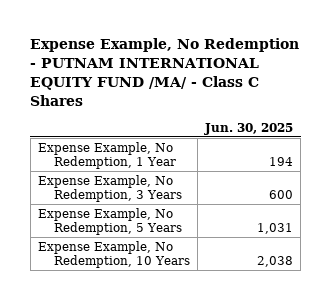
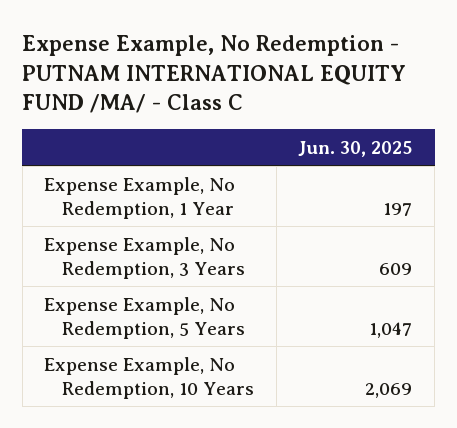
[30,37,300,106] Expense Example, No Redemption - PUTNAM INTERNATIONAL EQUITY FUND /MA/ - Class C Shares -> [22,35,407,114] Expense Example, No Redemption - PUTNAM INTERNATIONAL EQUITY FUND /MA/ - Class C
[269,156,294,166] 194 -> [383,202,413,216] 197
[269,189,294,199] 600 -> [379,262,413,275] 609
[257,222,294,234] 1,031 -> [369,321,413,338] 1,047
[257,255,294,267] 2,038 -> [365,382,413,398] 2,069

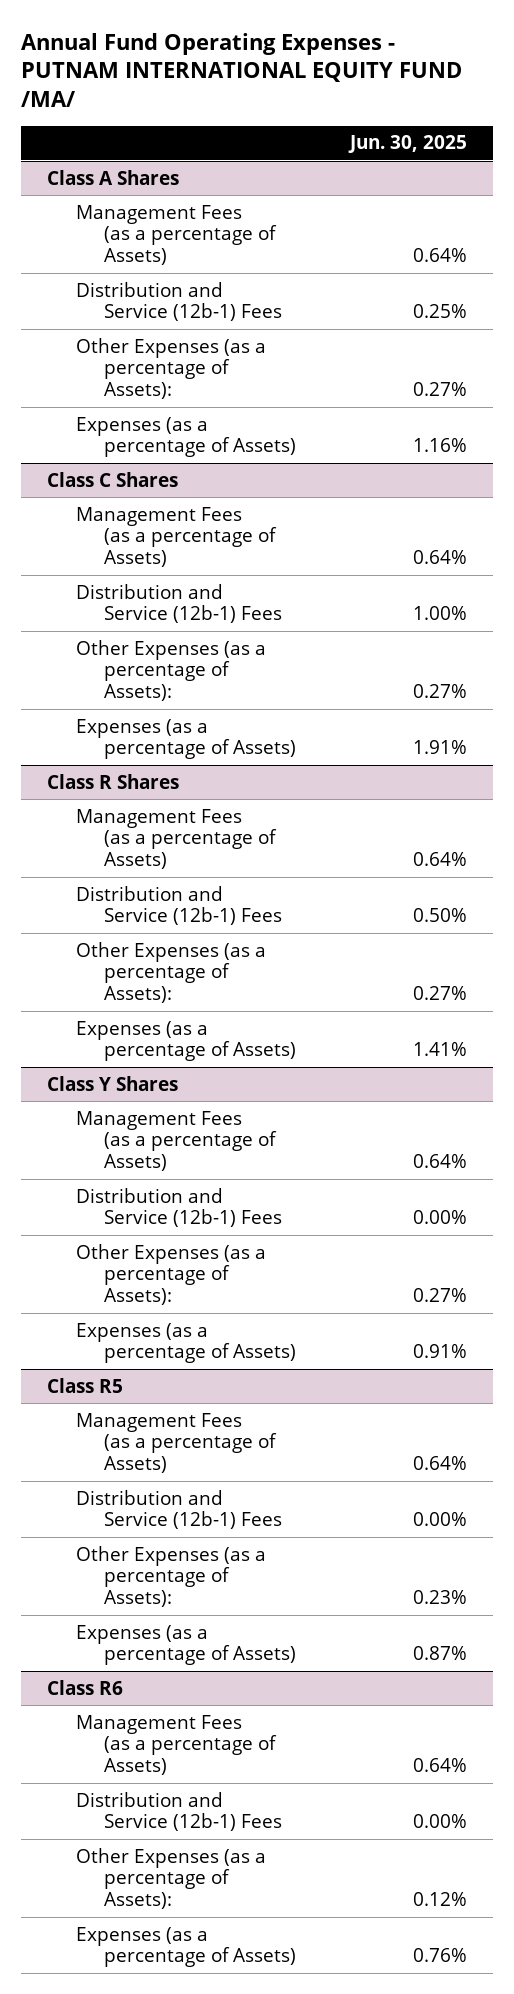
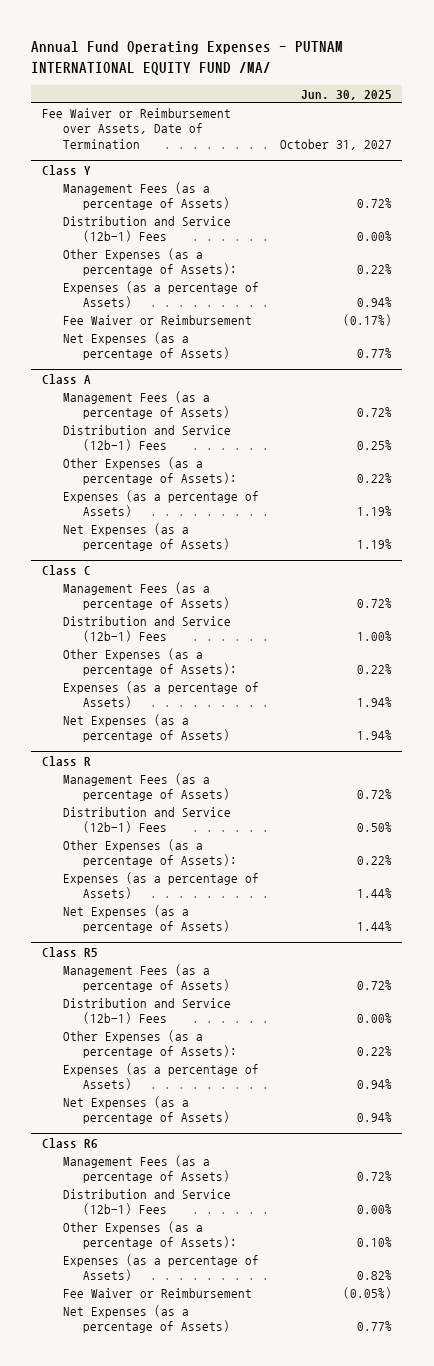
none -> [41,108,231,149] Fee Waiver or Reimbursement over Assets, Date of Termination
[47,169,180,185] Class A Shares -> [41,164,91,175] Class Y
[412,248,467,263] 0.64% -> [356,198,392,209] 0.72%
none -> [62,216,231,243] Distribution and Service (12b-1) Fees
none -> [62,248,238,277] Other Expenses (as a percentage of Assets):
none -> [62,281,259,309] Expenses (as a percentage of Assets)
none -> [62,315,252,326] Fee Waiver or Reimbursement
none -> [62,332,231,361] Net Expenses (as a percentage of Assets)
none -> [41,373,91,384] Class A
none -> [62,391,231,420] Management Fees (as a percentage of Assets)
[412,382,467,397] 0.27% -> [356,473,392,484] 0.22%
[412,438,467,453] 1.16% -> [356,506,392,517] 1.19%
none -> [62,523,231,552] Net Expenses (as a percentage of Assets)
[47,471,179,487] Class C Shares -> [41,564,91,575] Class C
[412,550,467,565] 0.64% -> [356,598,392,609] 0.72%
[412,684,467,699] 0.27% -> [356,664,392,675] 0.22%
[412,740,467,755] 1.91% -> [356,697,392,708] 1.94%
none -> [62,714,231,743] Net Expenses (as a percentage of Assets)
[47,773,180,789] Class R Shares -> [41,755,91,766] Class R
[412,852,467,867] 0.64% -> [356,789,392,800] 0.72%
[47,1075,179,1091] Class Y Shares -> none
[75,1110,278,1172] Management Fees (as a percentage of Assets) -> none
[75,1187,283,1228] Distribution and Service (12b-1) Fees -> none
[75,1243,266,1306] Other Expenses (as a percentage of Assets): -> none
[412,986,467,1001] 0.27% -> [356,855,392,866] 0.22%
[412,1042,467,1057] 1.41% -> [356,888,392,899] 1.44%
[75,1322,297,1364] Expenses (as a percentage of Assets) -> [62,905,231,934] Net Expenses (as a percentage of Assets)
[412,1344,467,1359] 0.91% -> [356,921,392,932] 1.44%
[412,1456,467,1471] 0.64% -> [356,980,392,991] 0.72%
[412,1590,467,1605] 0.23% -> [356,1046,392,1057] 0.22%
[412,1646,467,1661] 0.87% -> [356,1079,392,1090] 0.94%
none -> [62,1096,231,1125] Net Expenses (as a percentage of Assets)
[412,1758,467,1773] 0.64% -> [356,1171,392,1182] 0.72%
[412,1892,467,1907] 0.12% -> [356,1237,392,1248] 0.10%
[412,1948,467,1963] 0.76% -> [356,1270,392,1281] 0.82%
none -> [62,1288,252,1299] Fee Waiver or Reimbursement
none -> [62,1305,231,1334] Net Expenses (as a percentage of Assets)

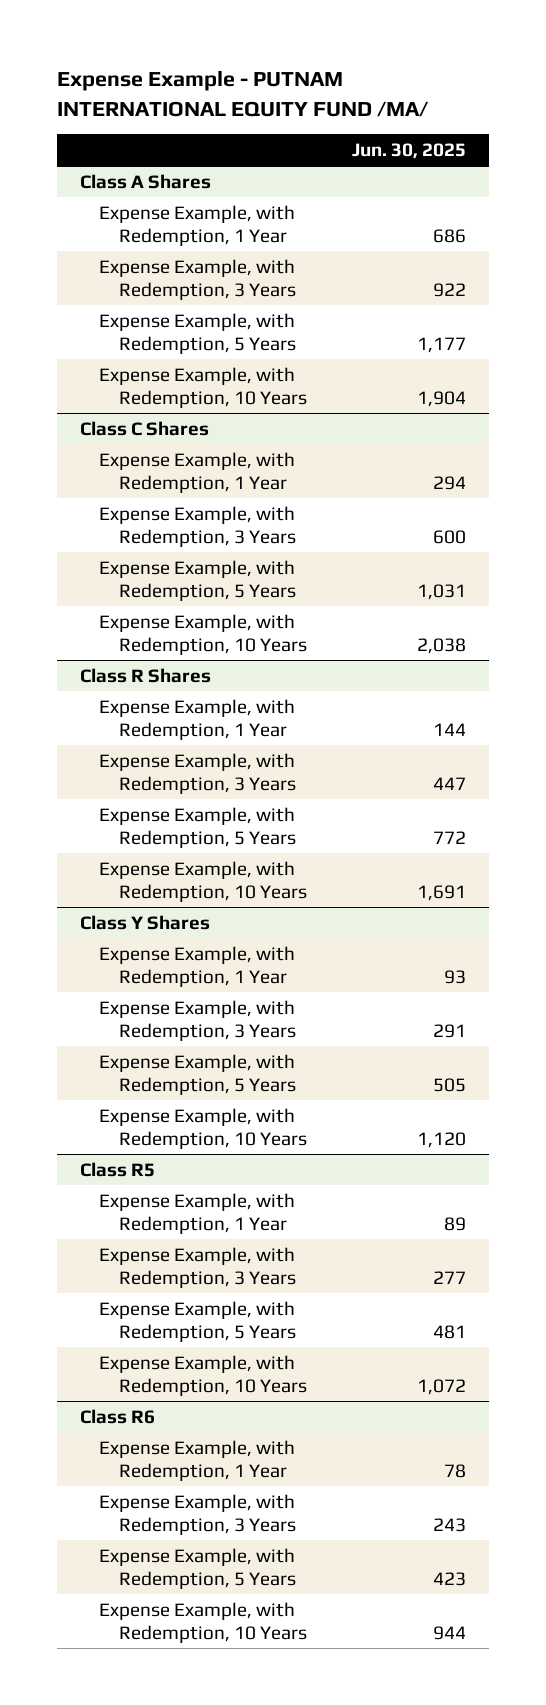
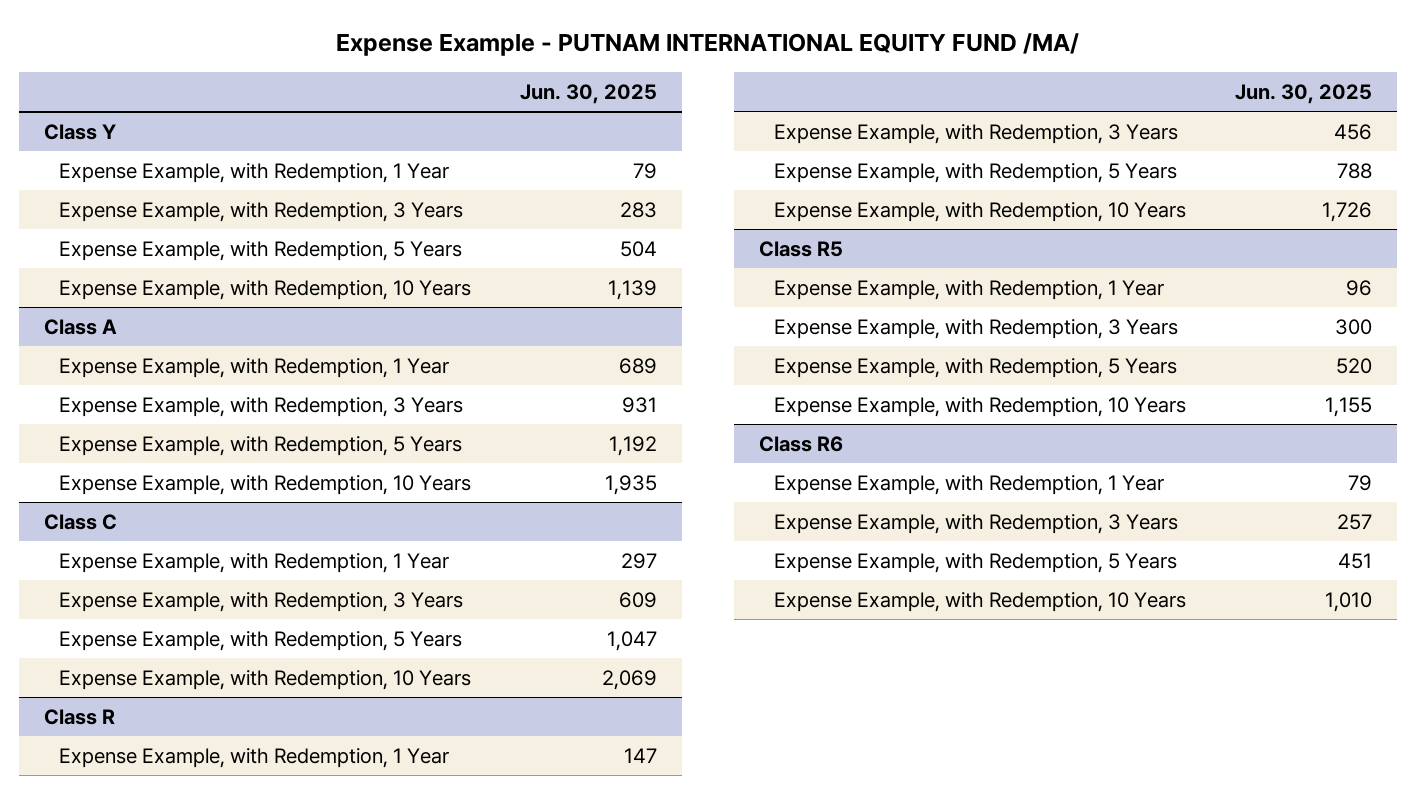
[79,173,211,189] Class A Shares -> [43,124,116,141] Class Y
[433,228,467,243] 686 -> [633,163,658,180] 79
[433,282,467,297] 922 -> [620,202,658,219] 283
[417,336,467,353] 1,177 -> [620,241,658,258] 504
[417,390,467,407] 1,904 -> [608,280,658,301] 1,139
[79,420,209,436] Class C Shares -> [43,319,117,336] Class A
[433,475,467,490] 294 -> [619,358,658,375] 689
[433,529,467,544] 600 -> [622,397,658,414] 931
[417,583,467,600] 1,031 -> [609,436,658,457] 1,192
[417,637,467,654] 2,038 -> [605,475,658,496] 1,935
[79,667,211,683] Class R Shares -> [43,514,117,531] Class C
[433,722,467,736] 144 -> [621,553,658,570] 297
[433,776,467,790] 447 -> [619,592,658,609] 609
[433,830,467,844] 772 -> [607,631,658,652] 1,047
[417,884,467,901] 1,691 -> [602,670,658,691] 2,069
[79,914,210,930] Class Y Shares -> [43,709,115,726] Class R
[444,969,467,984] 93 -> [624,748,658,764] 147
[433,1023,467,1038] 291 -> [1334,124,1373,141] 456
[433,1077,467,1092] 505 -> [1337,163,1373,180] 788
[417,1131,467,1148] 1,120 -> [1322,202,1373,223] 1,726
[444,1216,467,1231] 89 -> [1346,280,1373,297] 96
[433,1270,467,1284] 277 -> [1335,319,1373,336] 300
[433,1324,467,1339] 481 -> [1336,358,1373,375] 520
[417,1378,467,1395] 1,072 -> [1325,397,1373,418] 1,155
[444,1463,467,1478] 78 -> [1348,475,1373,492] 79
[433,1517,467,1532] 243 -> [1337,514,1373,531] 257
[433,1571,467,1586] 423 -> [1338,553,1373,570] 451
[433,1625,467,1640] 944 -> [1325,592,1373,613] 1,010

